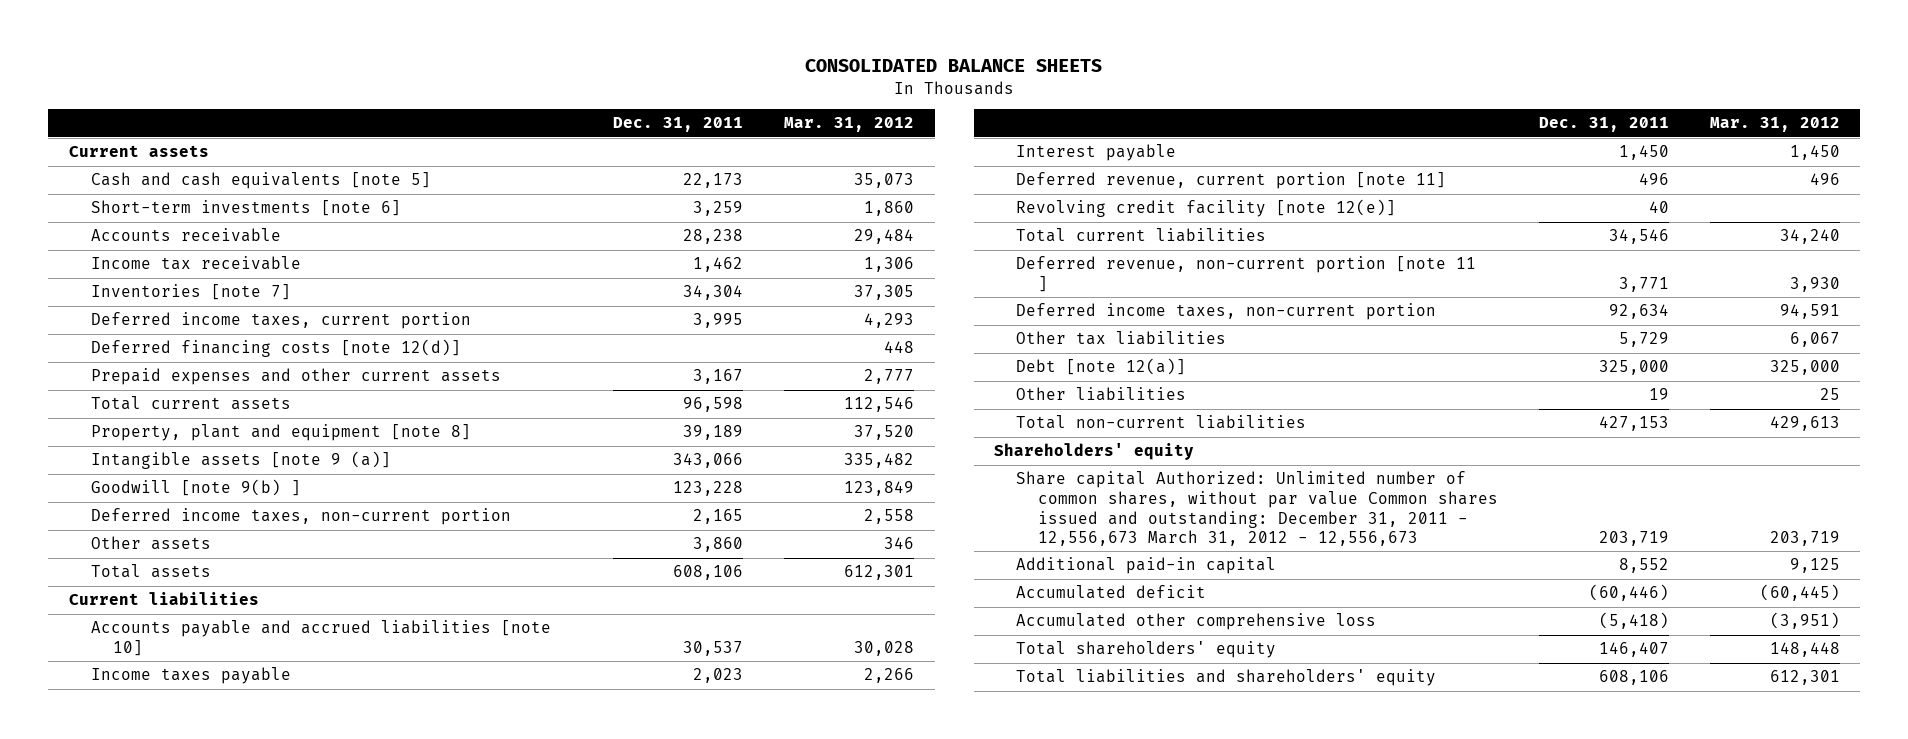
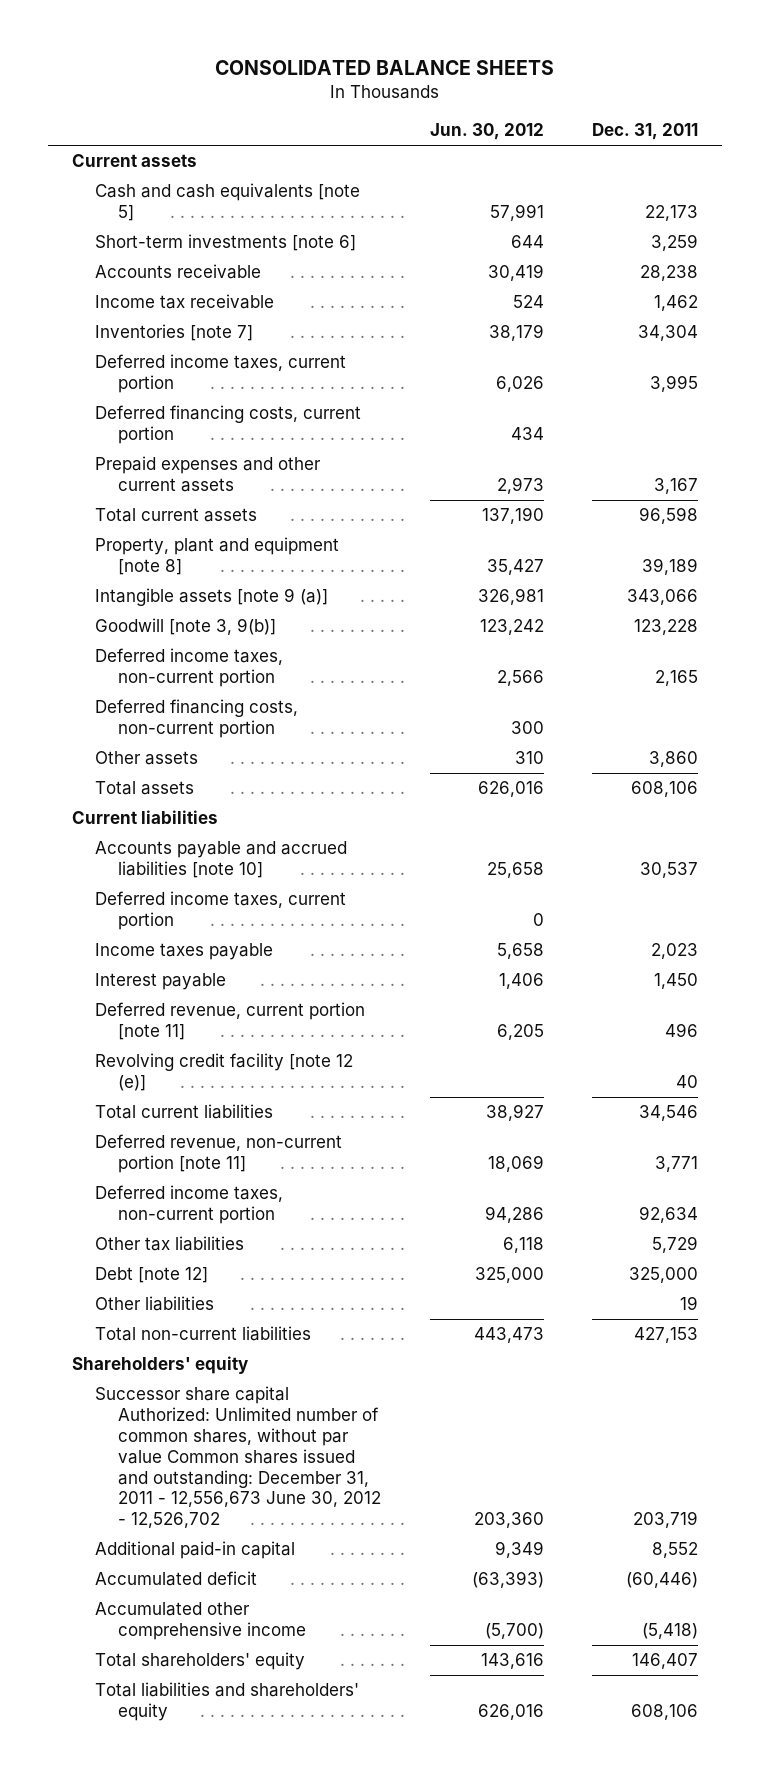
[784,117,915,133] Mar. 31, 2012 -> none
none -> [429,123,544,141] Jun. 30, 2012
[90,339,461,358] Deferred financing costs [note 12(d)] -> [95,405,362,445] Deferred financing costs, current portion
[90,479,301,497] Goodwill [note 9(b) ] -> [95,618,277,636] Goodwill [note 3, 9(b)]
none -> [95,699,299,739] Deferred financing costs, non-current portion
none -> [95,891,347,931] Deferred income taxes, current portion
[1016,199,1397,218] Revolving credit facility [note 12(e)] -> [95,1053,354,1092] Revolving credit facility [note 12 (e)]
[1016,256,1477,292] Deferred revenue, non-current portion [note 11 ] -> [95,1134,343,1174] Deferred revenue, non-current portion [note 11]
[1016,358,1187,376] Debt [note 12(a)] -> [95,1267,209,1284] Debt [note 12]
[1016,471,1499,547] Share capital Authorized: Unlimited number of common shares, without par value Common shares issued and outstanding: December 31, 2011 - 12,556,673 March 31, 2012 - 12,556,673 -> [95,1386,382,1529] Successor share capital Authorized: Unlimited number of common shares, without par value Common shares issued and outstanding: December 31, 2011 - 12,556,673 June 30, 2012 - 12,526,702
[1016,613,1377,631] Accumulated other comprehensive loss -> [95,1602,307,1641] Accumulated other comprehensive income

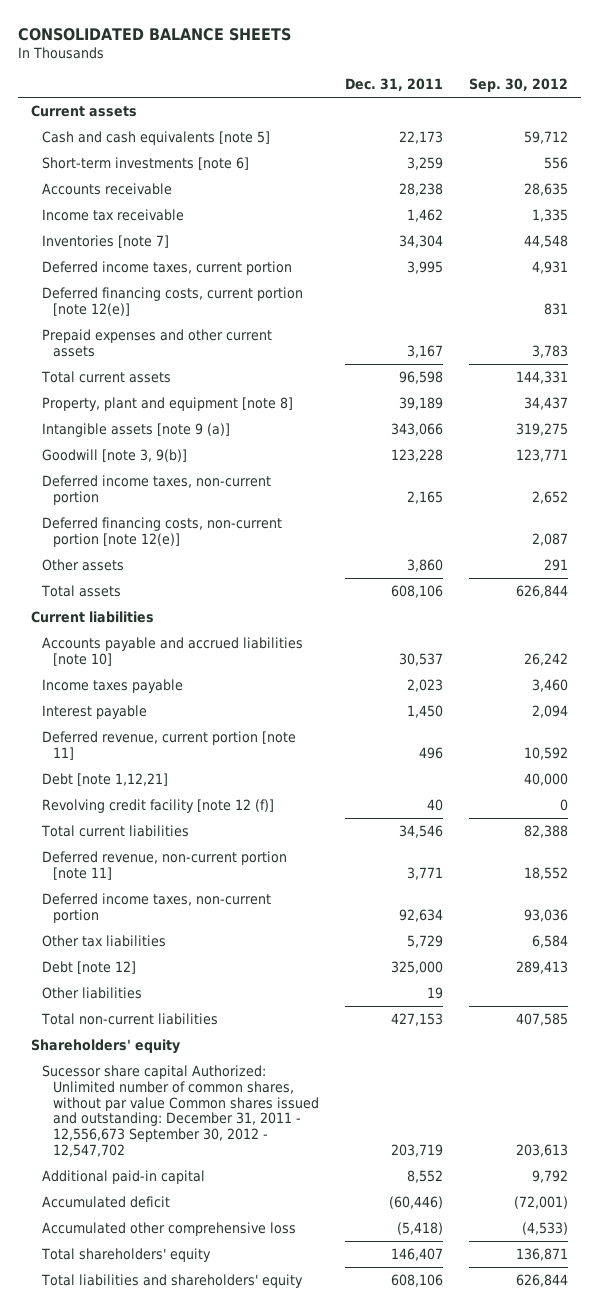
[429,123,544,141] Jun. 30, 2012 -> none
none -> [469,78,569,93] Sep. 30, 2012
[95,405,362,445] Deferred financing costs, current portion -> [42,286,304,316] Deferred financing costs, current portion [note 12(e)]
[95,699,299,739] Deferred financing costs, non-current portion -> [42,516,283,547] Deferred financing costs, non-current portion [note 12(e)]
[95,891,347,931] Deferred income taxes, current portion -> none
none -> [42,772,169,786] Debt [note 1,12,21]
[95,1053,354,1092] Revolving credit facility [note 12 (e)] -> [42,798,275,813] Revolving credit facility [note 12 (f)]
[95,1386,382,1529] Successor share capital Authorized: Unlimited number of common shares, without par value Common shares issued and outstanding: December 31, 2011 - 12,556,673 June 30, 2012 - 12,526,702 -> [42,1064,320,1157] Sucessor share capital Authorized: Unlimited number of common shares, without par value Common shares issued and outstanding: December 31, 2011 - 12,556,673 September 30, 2012 - 12,547,702
[95,1602,307,1641] Accumulated other comprehensive income -> [42,1221,297,1236] Accumulated other comprehensive loss

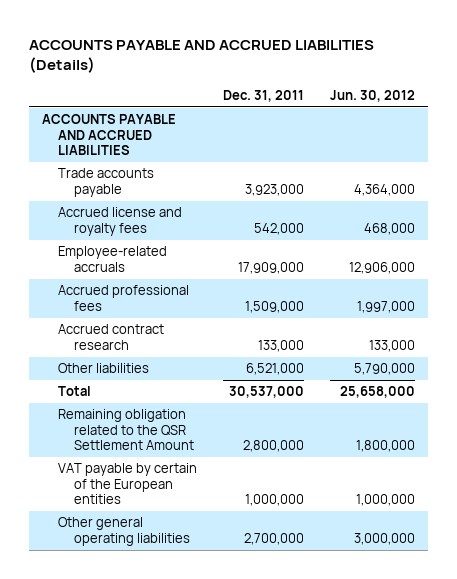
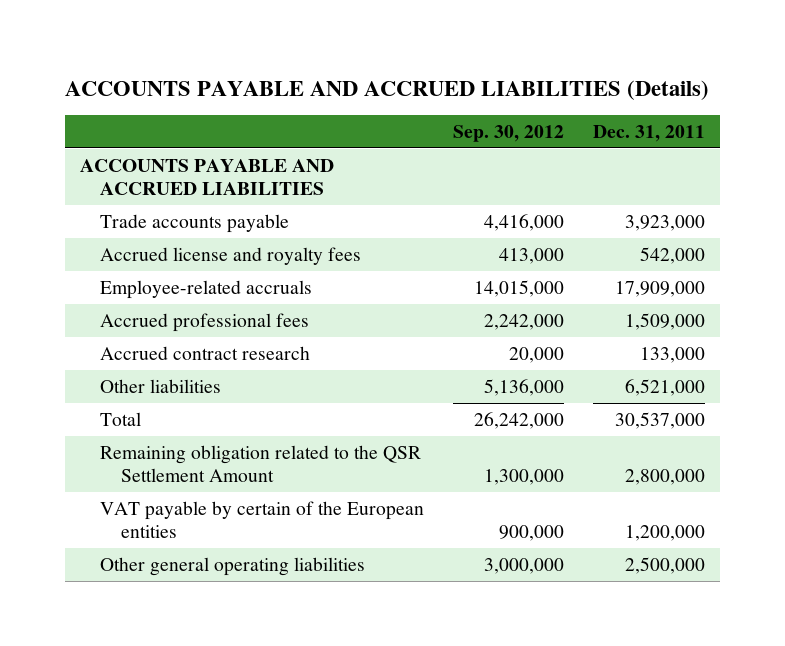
[330,89,416,102] Jun. 30, 2012 -> none
none -> [453,124,565,142] Sep. 30, 2012
[245,494,305,507] 1,000,000 -> [625,525,706,542] 1,200,000
[244,532,305,545] 2,700,000 -> [625,556,706,574] 2,500,000

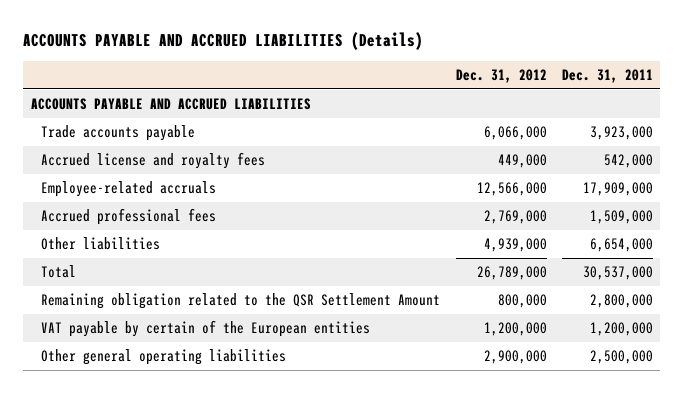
[453,124,565,142] Sep. 30, 2012 -> none
none -> [455,68,547,83] Dec. 31, 2012
[100,345,311,360] Accrued contract research -> none
[625,378,706,396] 6,521,000 -> [589,238,653,253] 6,654,000

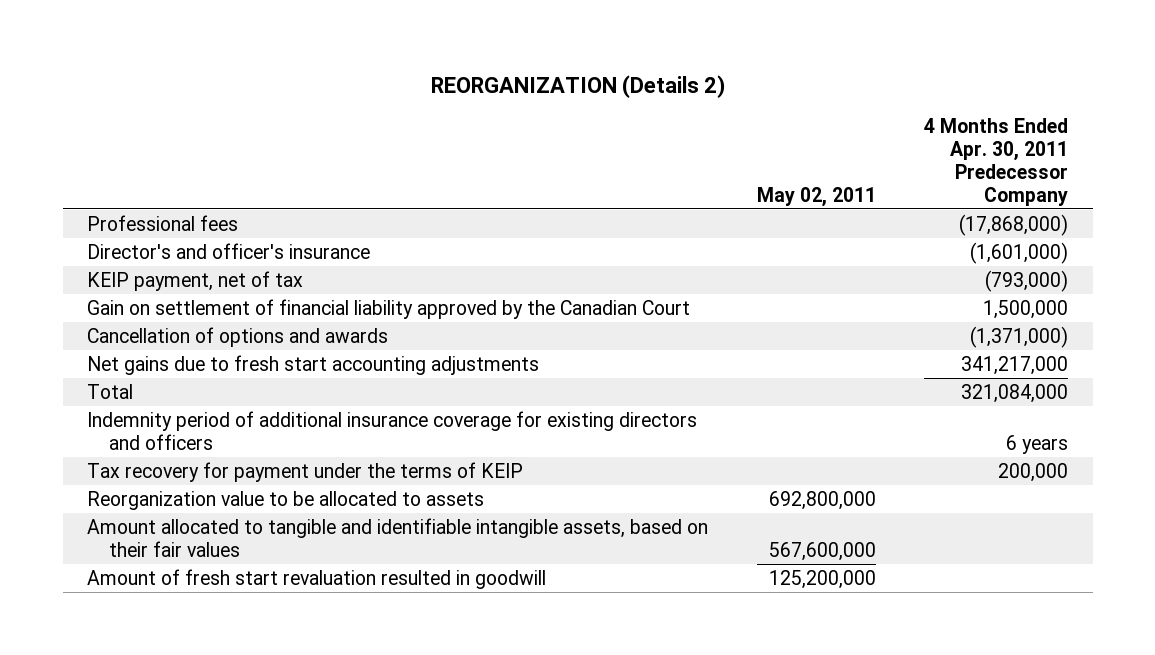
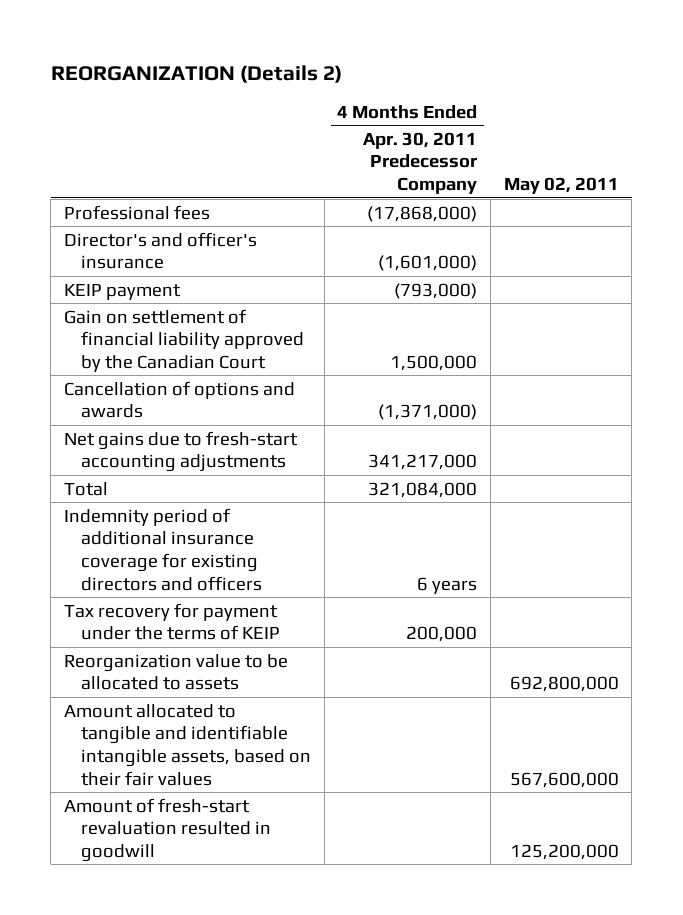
[86,270,303,291] KEIP payment, net of tax -> [64,283,182,300] KEIP payment
[86,354,539,375] Net gains due to fresh start accounting adjustments -> [64,430,299,473] Net gains due to fresh-start accounting adjustments
[86,568,546,589] Amount of fresh start revaluation resulted in goodwill -> [64,797,272,862] Amount of fresh-start revaluation resulted in goodwill

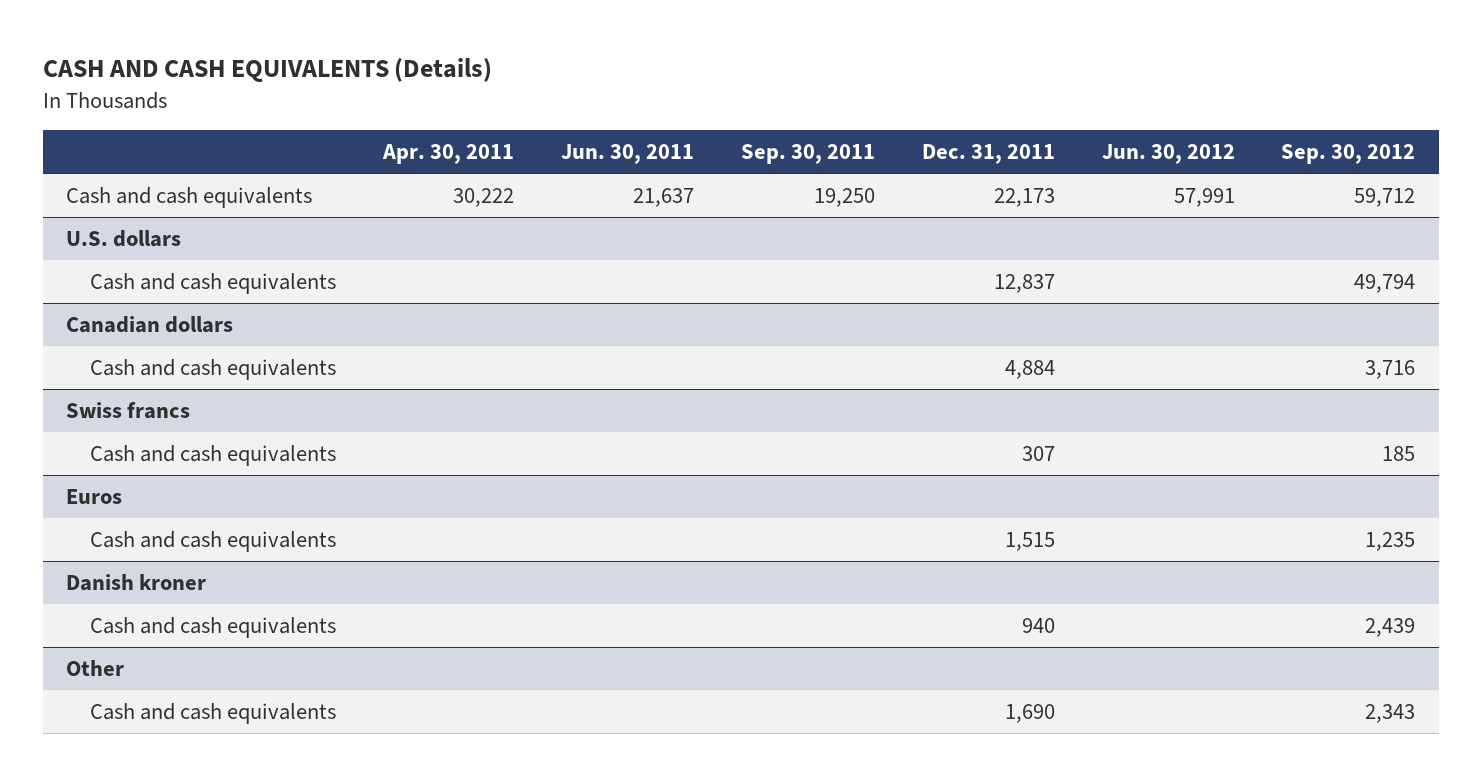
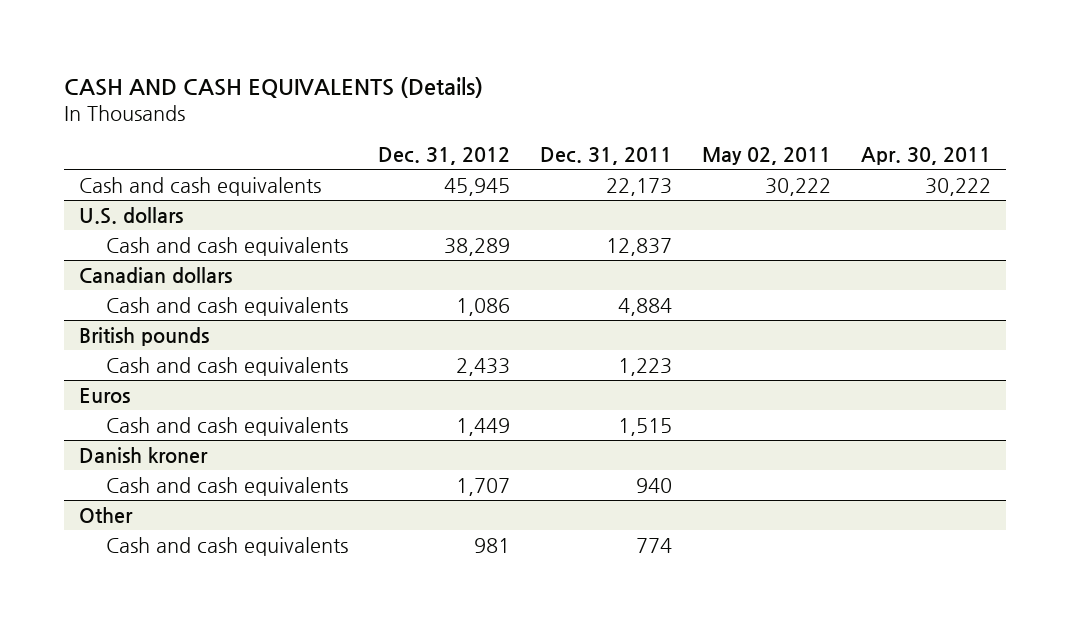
[560,144,694,165] Jun. 30, 2011 -> none
[740,144,875,165] Sep. 30, 2011 -> none
[1101,144,1235,165] Jun. 30, 2012 -> none
[1281,144,1416,165] Sep. 30, 2012 -> none
none -> [377,147,510,166] Dec. 31, 2012
none -> [701,147,831,166] May 02, 2011
[65,402,190,420] Swiss francs -> none
none -> [79,326,210,346] British pounds
[1021,446,1055,462] 307 -> [617,357,672,376] 1,223
[1004,704,1055,724] 1,690 -> [635,537,672,553] 774

